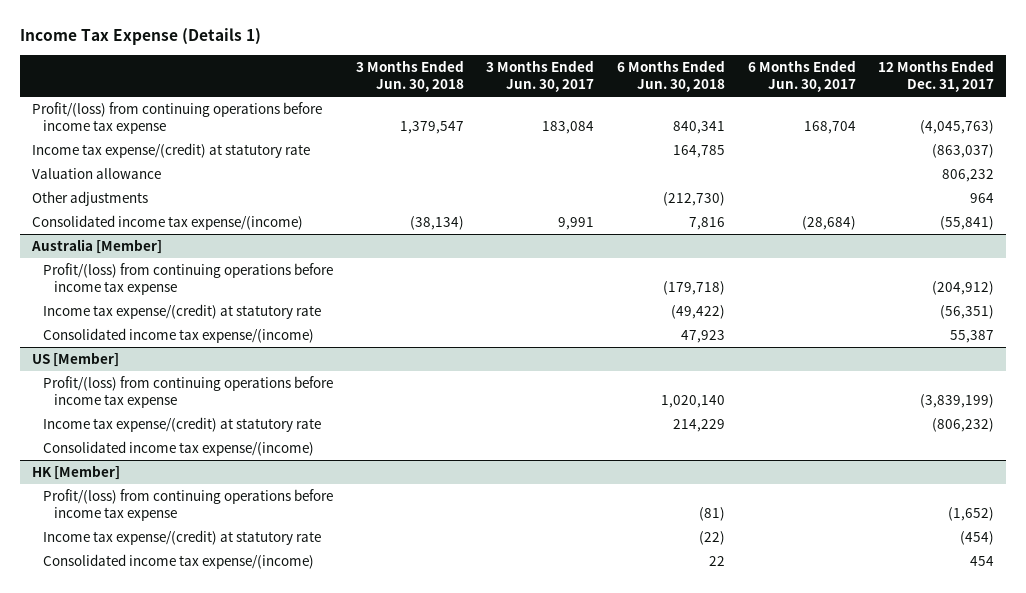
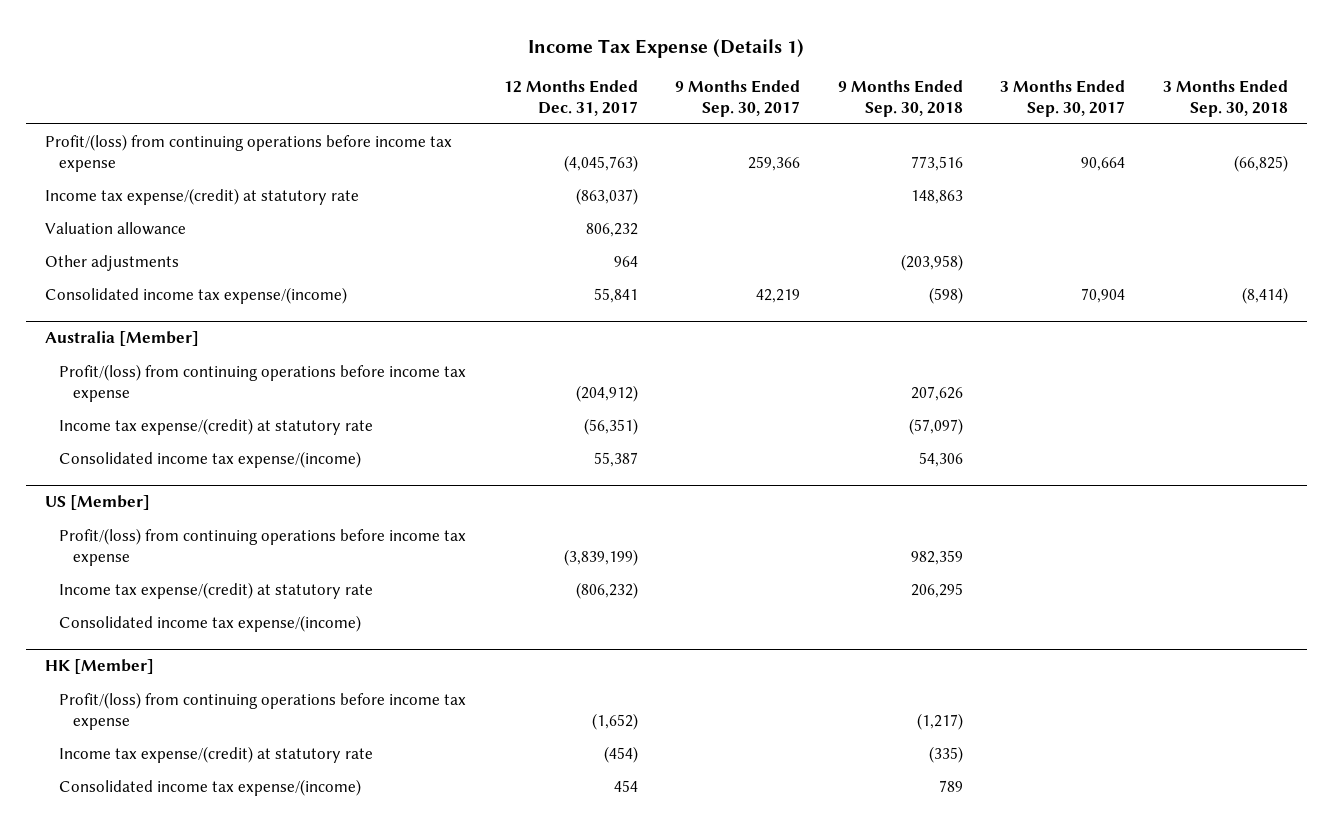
[355,59,464,93] 3 Months Ended Jun. 30, 2018 -> none
[486,59,595,93] 3 Months Ended Jun. 30, 2017 -> none
[616,59,725,93] 6 Months Ended Jun. 30, 2018 -> none
[747,59,856,93] 6 Months Ended Jun. 30, 2017 -> none
none -> [675,80,801,117] 9 Months Ended Sep. 30, 2017
none -> [837,80,963,117] 9 Months Ended Sep. 30, 2018
none -> [1000,80,1126,117] 3 Months Ended Sep. 30, 2017
none -> [1162,80,1288,117] 3 Months Ended Sep. 30, 2018
[940,216,995,231] (55,841) -> [593,288,638,304] 55,841

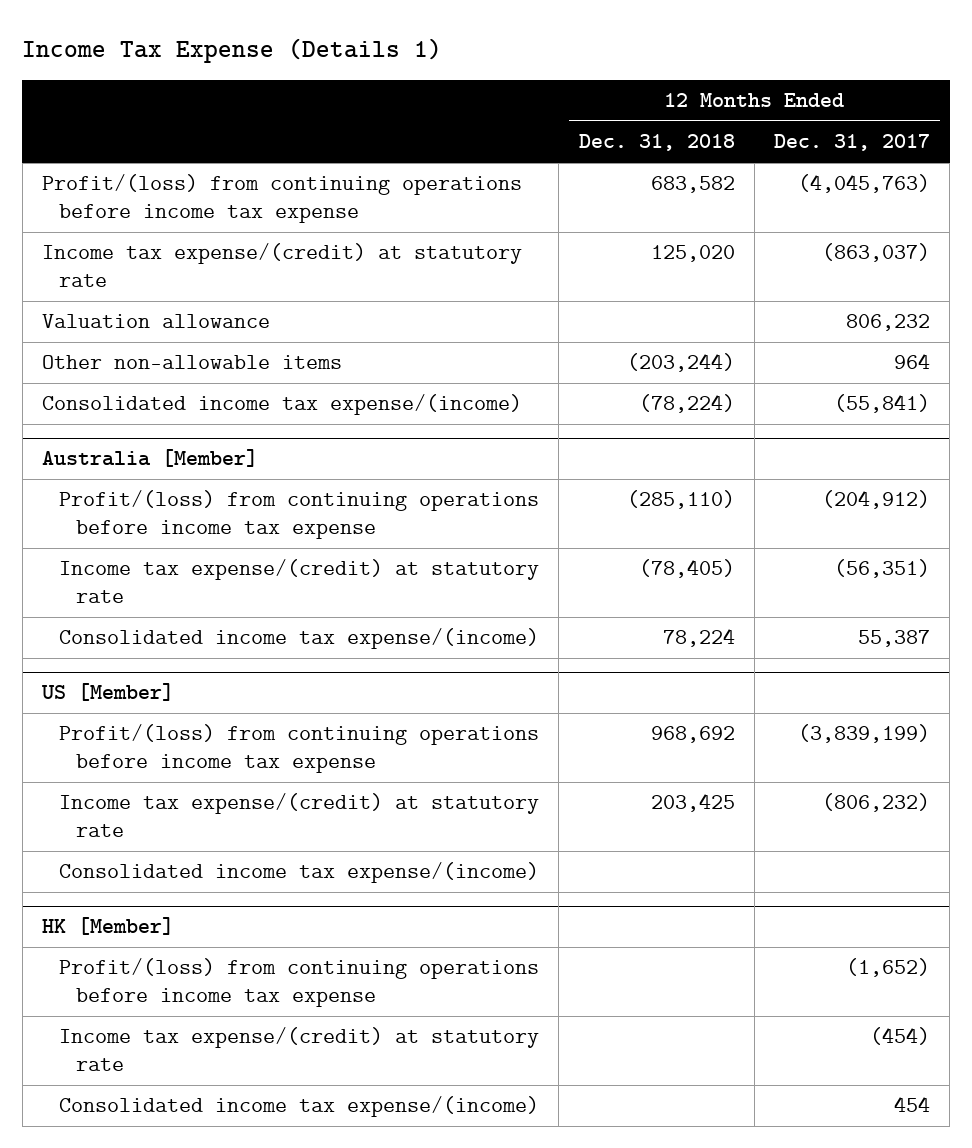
[675,80,801,117] 9 Months Ended Sep. 30, 2017 -> none
[837,80,963,117] 9 Months Ended Sep. 30, 2018 -> none
[1000,80,1126,117] 3 Months Ended Sep. 30, 2017 -> none
[1162,80,1288,117] 3 Months Ended Sep. 30, 2018 -> none
none -> [578,134,735,152] Dec. 31, 2018
[44,255,179,272] Other adjustments -> [42,355,343,370] Other non-allowable items
[593,288,638,304] 55,841 -> [833,394,930,414] (55,841)

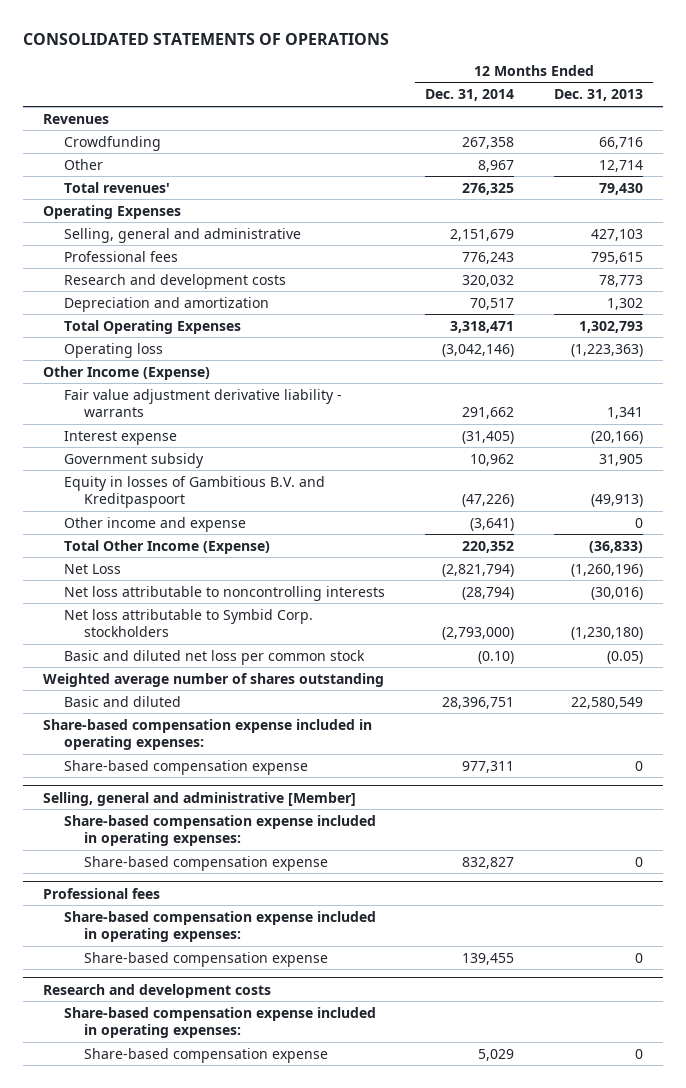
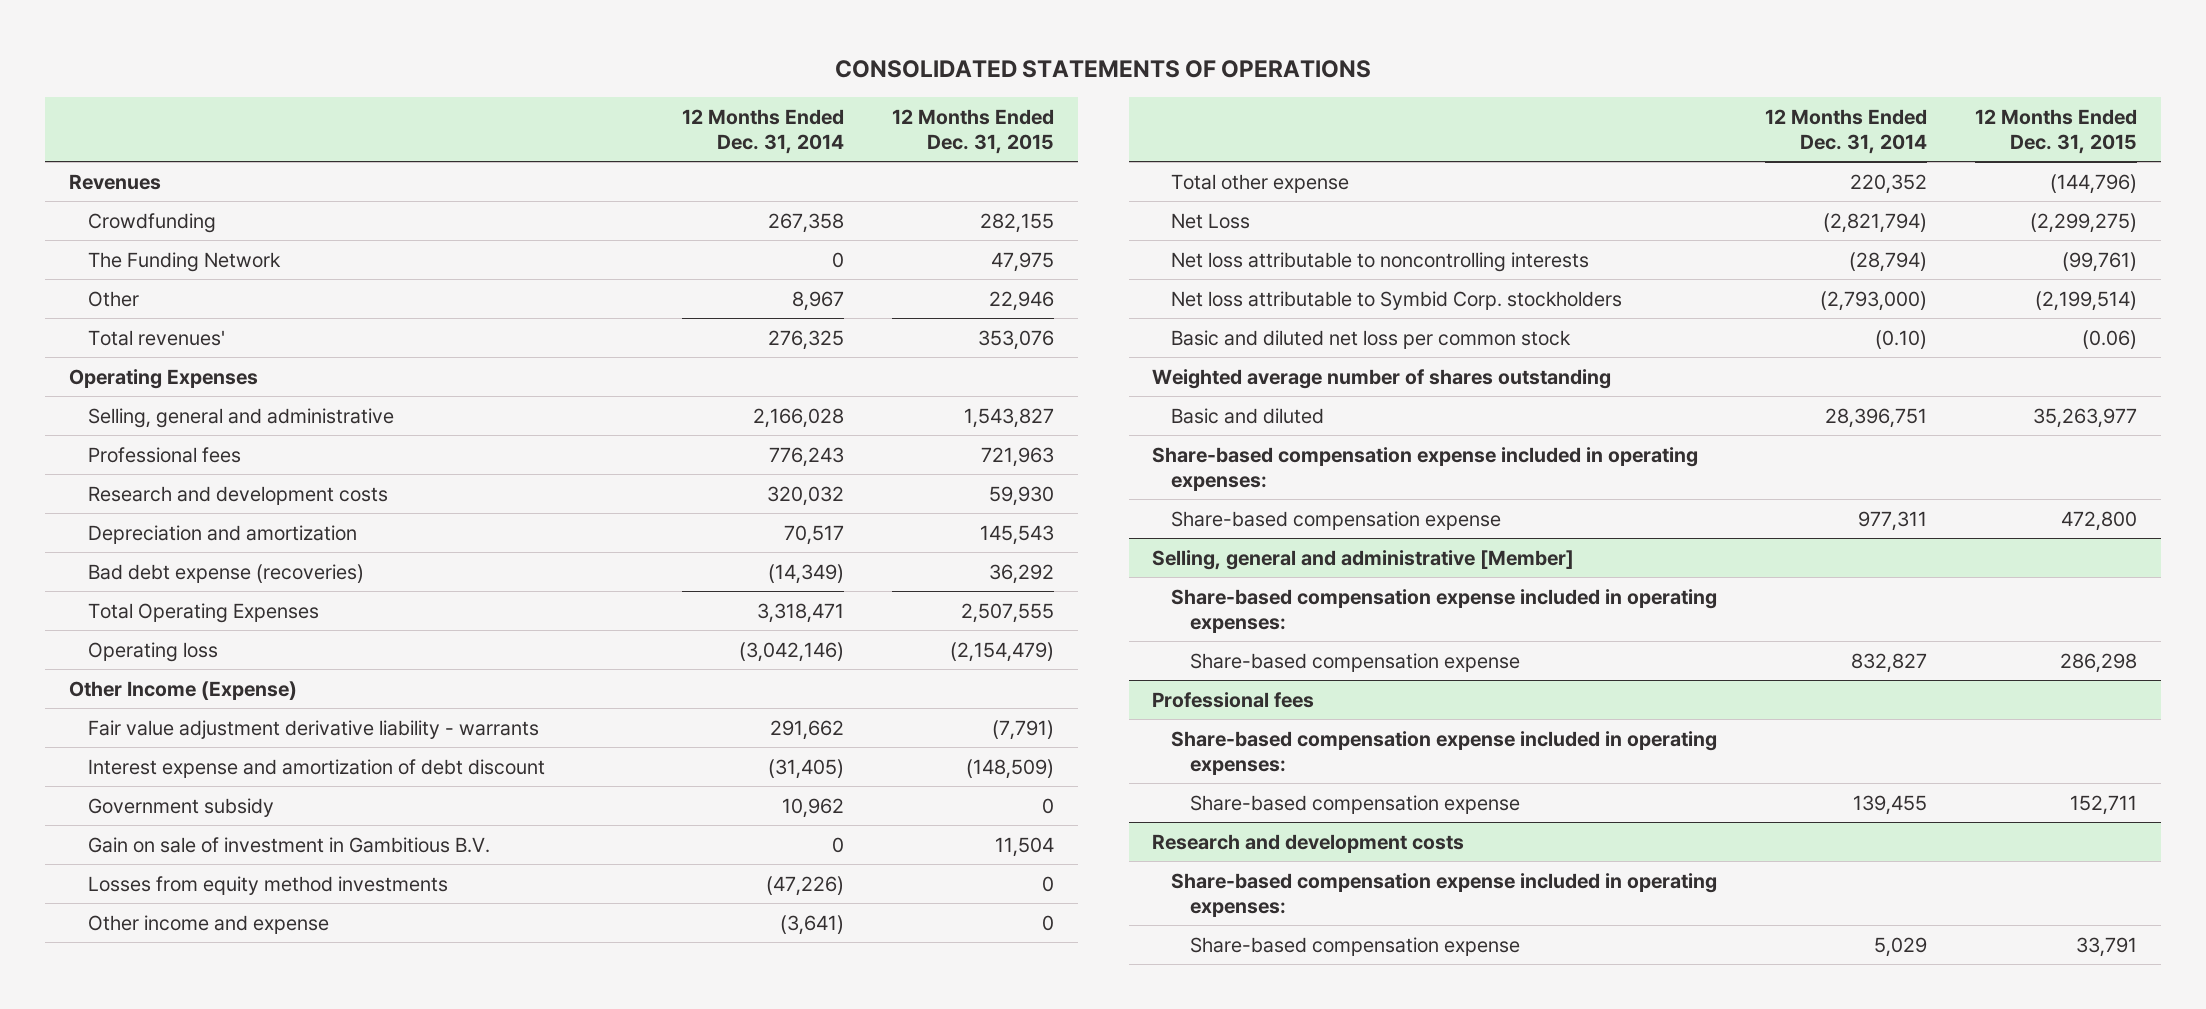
[553,89,643,102] Dec. 31, 2013 -> none
none -> [891,108,1054,154] 12 Months Ended Dec. 31, 2015
none -> [88,251,282,272] The Funding Network
[449,228,514,241] 2,151,679 -> [753,407,845,428] 2,166,028
none -> [88,563,365,583] Bad debt expense (recoveries)
[63,430,177,445] Interest expense -> [88,758,546,778] Interest expense and amortization of debt discount
none -> [88,836,491,853] Gain on sale of investment in Gambitious B.V.
[63,475,325,509] Equity in losses of Gambitious B.V. and Kreditpaspoort -> [88,875,449,895] Losses from equity method investments
[63,539,270,554] Total Other Income (Expense) -> [1171,173,1350,193] Total other expense

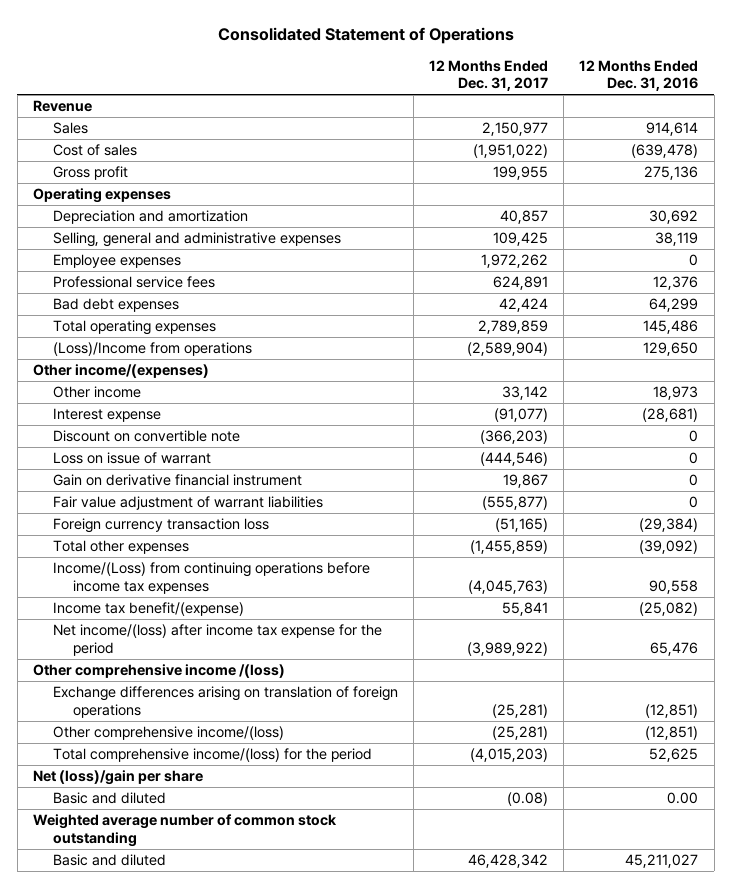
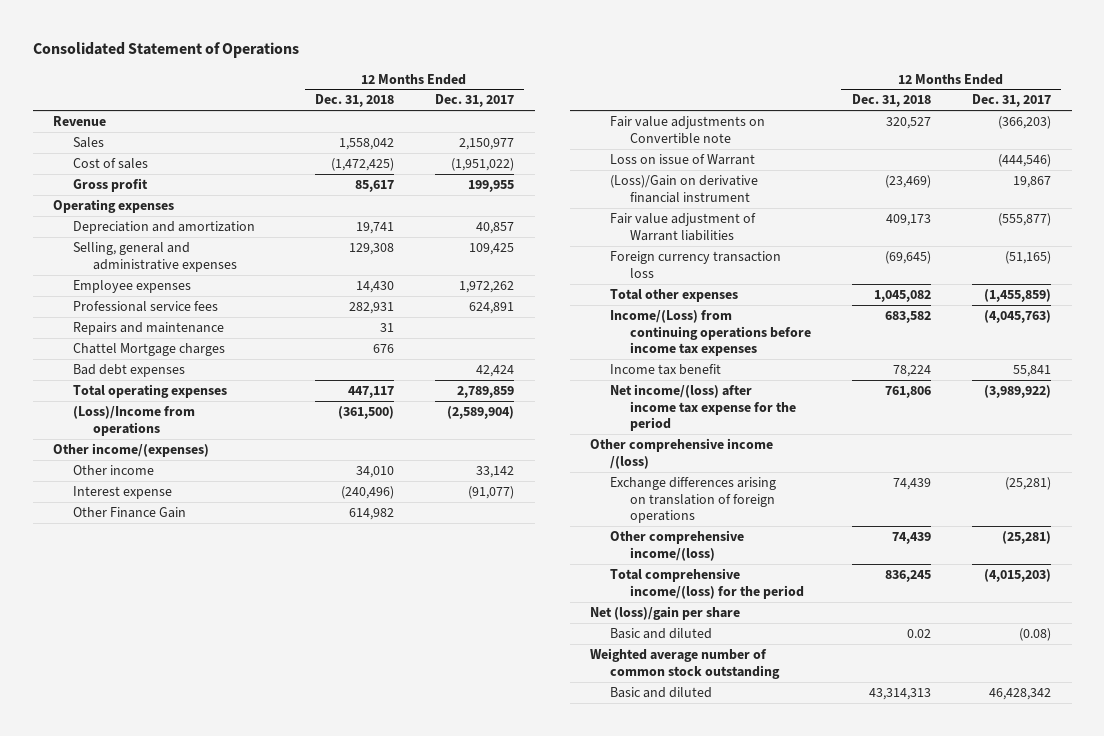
[579,59,699,92] 12 Months Ended Dec. 31, 2016 -> none
none -> [314,94,394,108] Dec. 31, 2018
none -> [73,322,225,336] Repairs and maintenance
none -> [73,343,226,357] Chattel Mortgage charges
none -> [73,507,187,519] Other Finance Gain
[52,430,240,443] Discount on convertible note -> [609,116,765,144] Fair value adjustments on Convertible note
[52,452,211,465] Loss on issue of warrant -> [609,154,755,166] Loss on issue of Warrant
[52,474,302,487] Gain on derivative financial instrument -> [609,175,758,203] (Loss)/Gain on derivative financial instrument
[52,496,323,511] Fair value adjustment of warrant liabilities -> [609,213,756,241] Fair value adjustment of Warrant liabilities
[52,602,244,617] Income tax benefit/(expense) -> [609,364,721,376] Income tax benefit

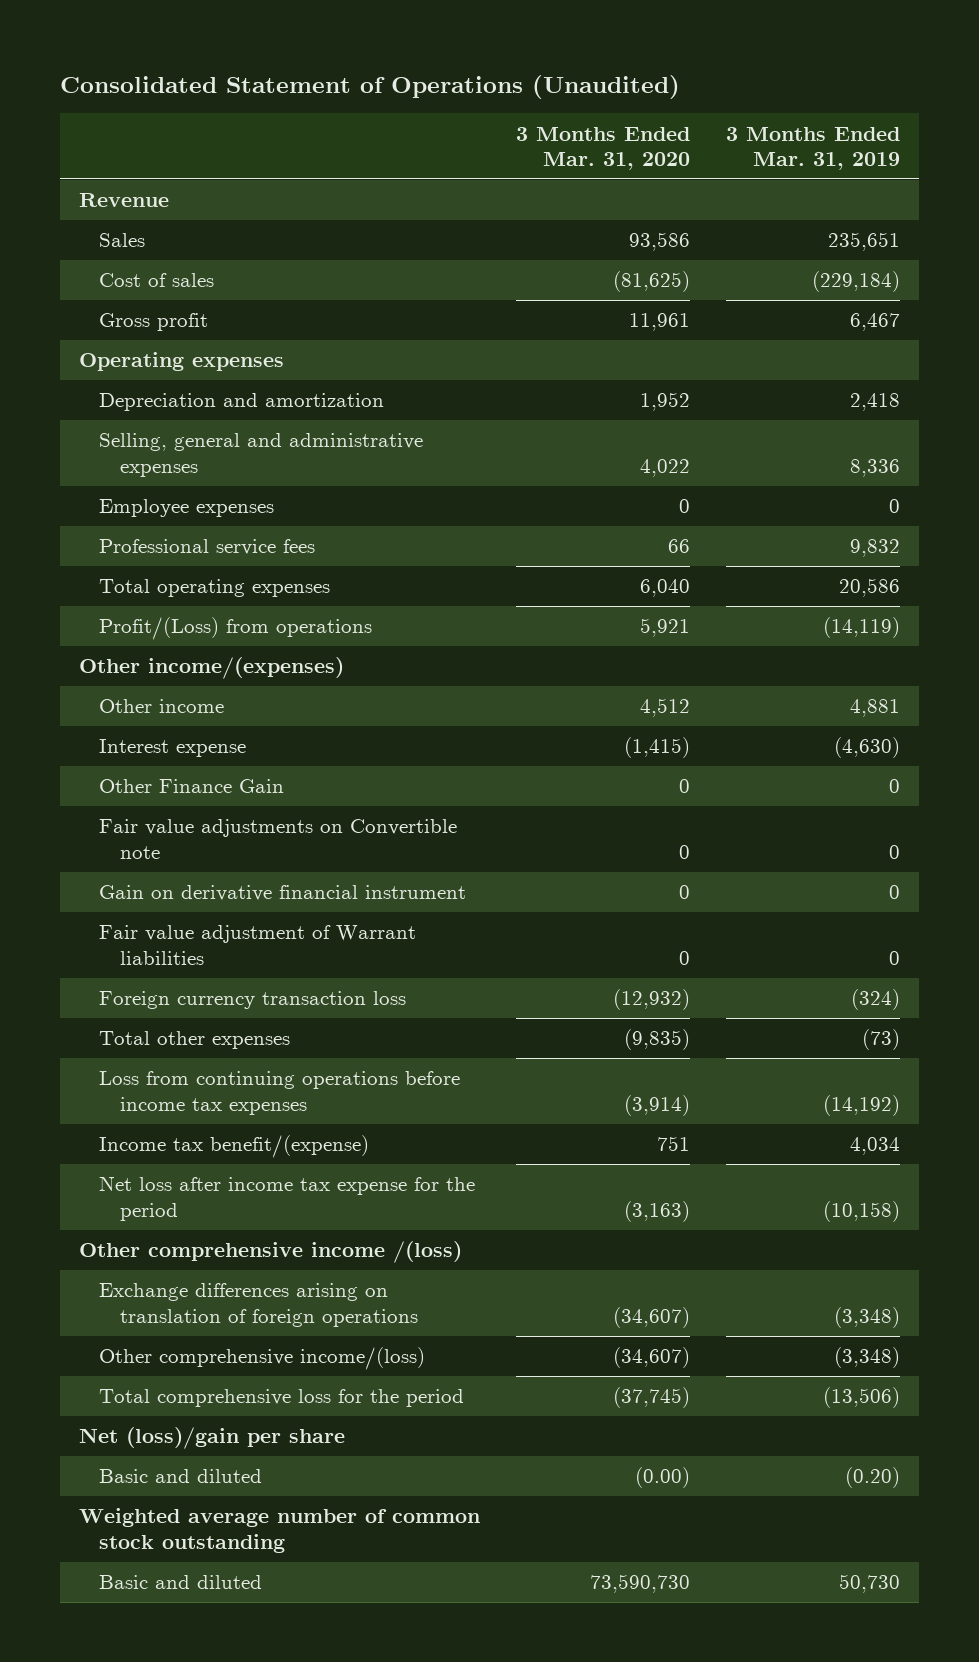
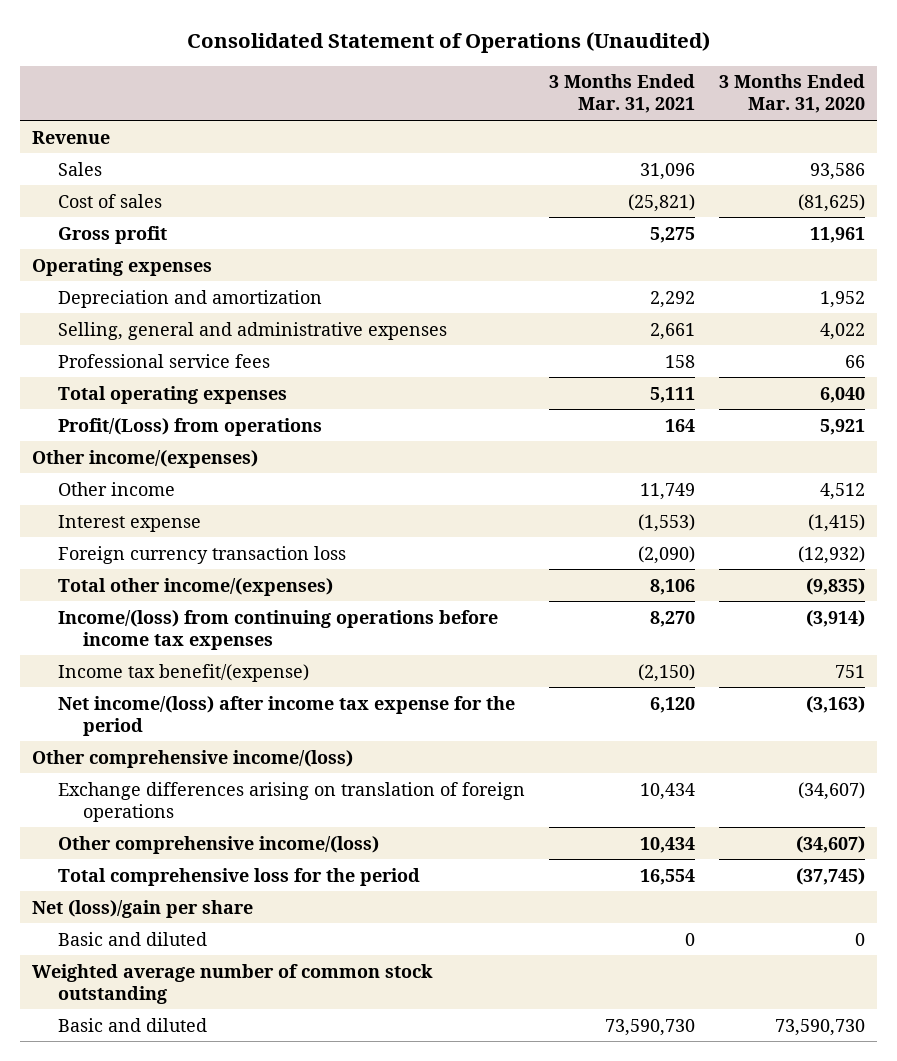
[726,126,901,170] 3 Months Ended Mar. 31, 2019 -> none
none -> [548,74,695,114] 3 Months Ended Mar. 31, 2021
[99,499,275,518] Employee expenses -> none
[99,779,285,794] Other Finance Gain -> none
[99,819,458,859] Fair value adjustments on Convertible note -> none
[99,885,467,902] Gain on derivative financial instrument -> none
[99,925,417,965] Fair value adjustment of Warrant liabilities -> none
[99,1031,291,1050] Total other expenses -> [57,577,333,596] Total other income/(expenses)
[99,1071,461,1115] Loss from continuing operations before income tax expenses -> [57,609,498,650] Income/(loss) from continuing operations before income tax expenses
[99,1176,476,1221] Net loss after income tax expense for the period -> [57,695,515,736] Net income/(loss) after income tax expense for the period
[78,1241,462,1264] Other comprehensive income /(loss) -> [32,749,354,768] Other comprehensive income/(loss)
[635,1467,691,1489] (0.00) -> [855,932,866,946] 0

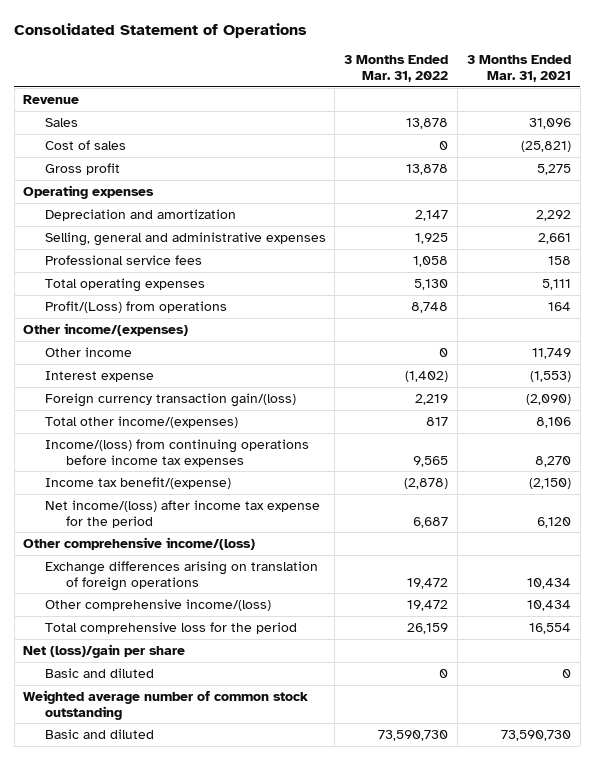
[186,31,710,53] Consolidated Statement of Operations (Unaudited) -> [14,23,308,39] Consolidated Statement of Operations
[719,74,866,114] 3 Months Ended Mar. 31, 2020 -> none
none -> [344,55,449,83] 3 Months Ended Mar. 31, 2022
[57,545,346,564] Foreign currency transaction loss -> [44,392,296,407] Foreign currency transaction gain/(loss)

